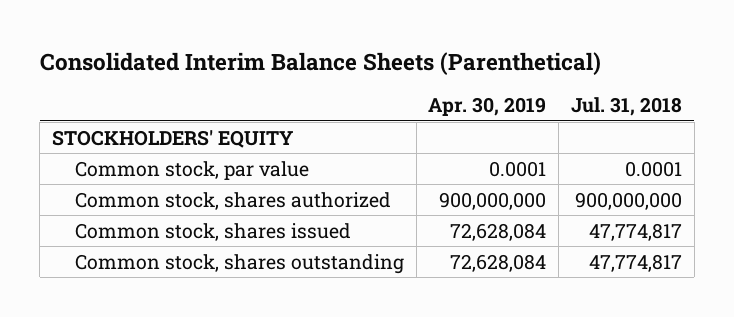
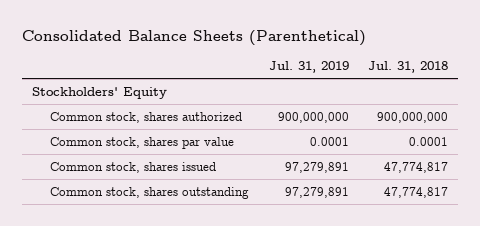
[39,52,601,76] Consolidated Interim Balance Sheets (Parenthetical) -> [21,30,366,47] Consolidated Balance Sheets (Parenthetical)
[428,97,547,117] Apr. 30, 2019 -> none
none -> [268,61,349,74] Jul. 31, 2019
[74,160,309,180] Common stock, par value -> none
[51,129,293,148] STOCKHOLDERS' EQUITY -> [31,86,167,99] Stockholders' Equity
none -> [50,136,235,149] Common stock, shares par value

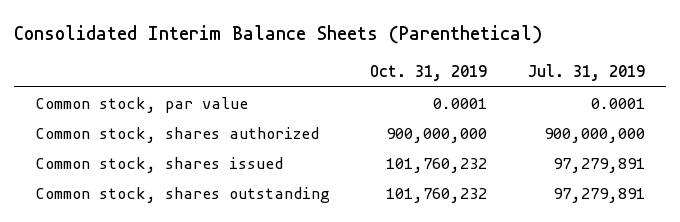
[21,30,366,47] Consolidated Balance Sheets (Parenthetical) -> [14,25,543,45] Consolidated Interim Balance Sheets (Parenthetical)
[368,61,449,74] Jul. 31, 2018 -> none
none -> [370,65,488,82] Oct. 31, 2019
[31,86,167,99] Stockholders' Equity -> none
none -> [34,96,248,113] Common stock, par value
[50,136,235,149] Common stock, shares par value -> none

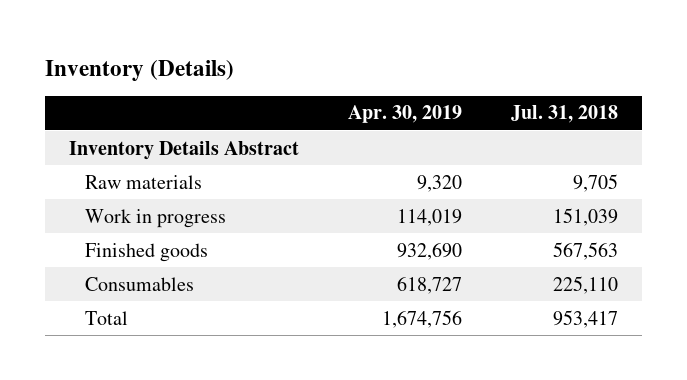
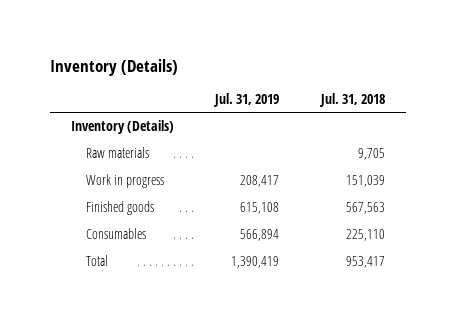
[348,105,463,124] Apr. 30, 2019 -> none
none -> [213,93,280,108] Jul. 31, 2019
[69,140,300,160] Inventory Details Abstract -> [70,120,174,135] Inventory (Details)

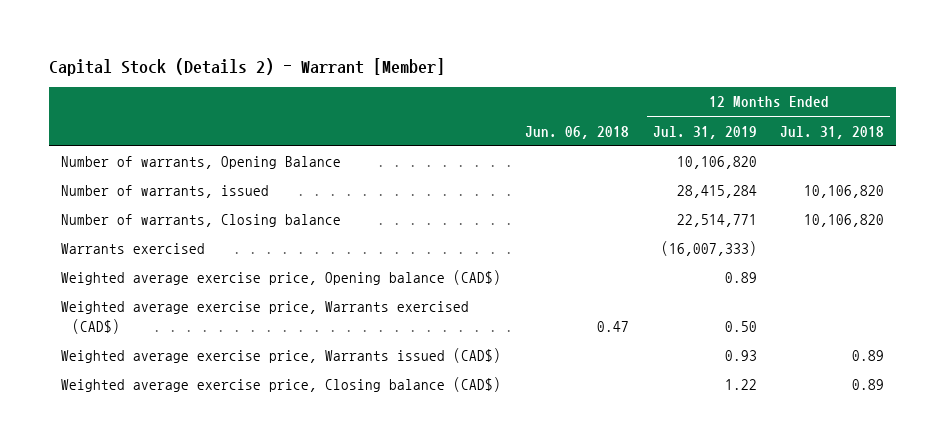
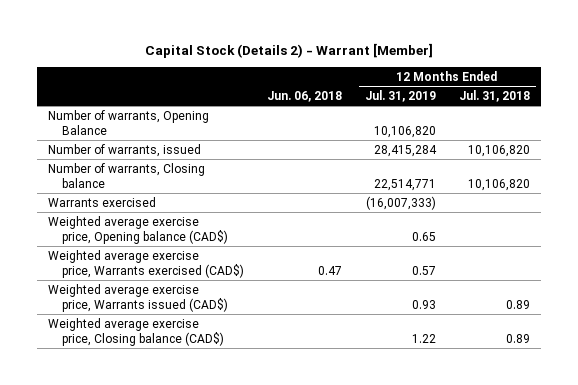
[724,272,757,284] 0.89 -> [411,231,436,241] 0.65
[724,320,757,332] 0.50 -> [411,265,436,275] 0.57

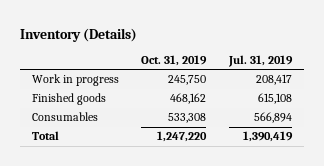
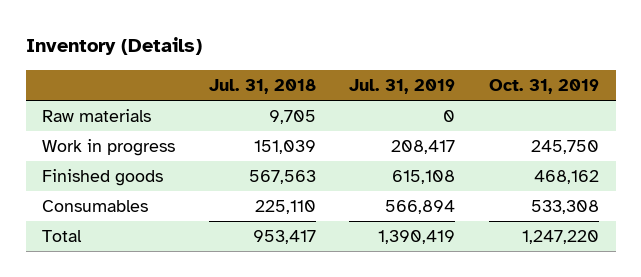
none -> [208,78,316,94] Jul. 31, 2018
none -> [42,109,152,123] Raw materials

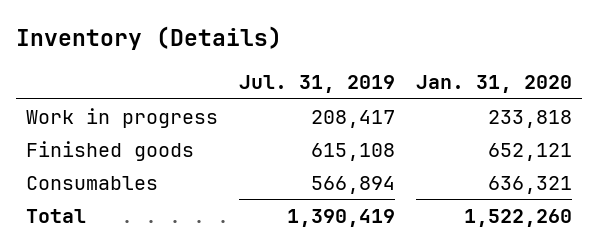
[208,78,316,94] Jul. 31, 2018 -> none
[488,78,599,94] Oct. 31, 2019 -> none
none -> [415,75,572,94] Jan. 31, 2020
[42,109,152,123] Raw materials -> none

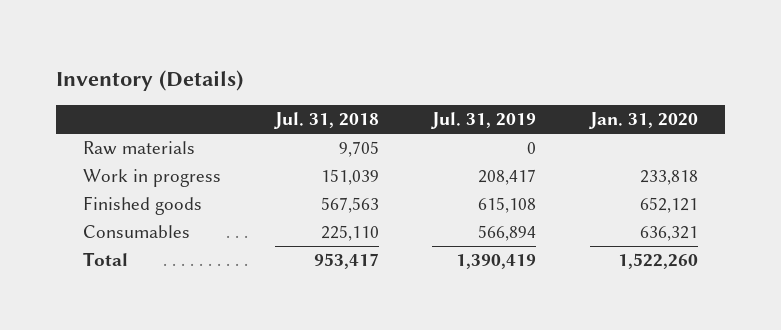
none -> [273,112,379,130] Jul. 31, 2018
none -> [83,141,196,156] Raw materials

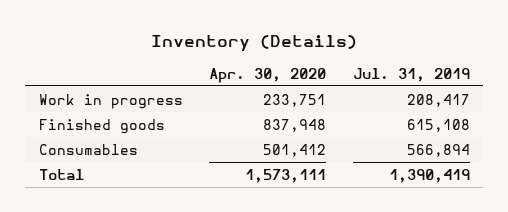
[273,112,379,130] Jul. 31, 2018 -> none
[589,112,699,130] Jan. 31, 2020 -> none
none -> [209,67,327,83] Apr. 30, 2020
[83,141,196,156] Raw materials -> none

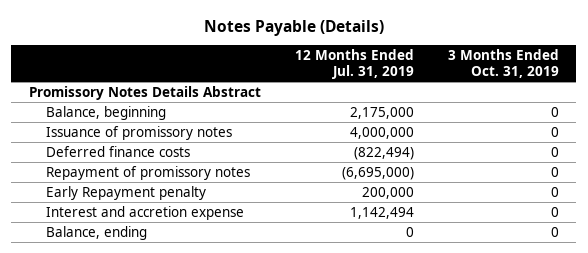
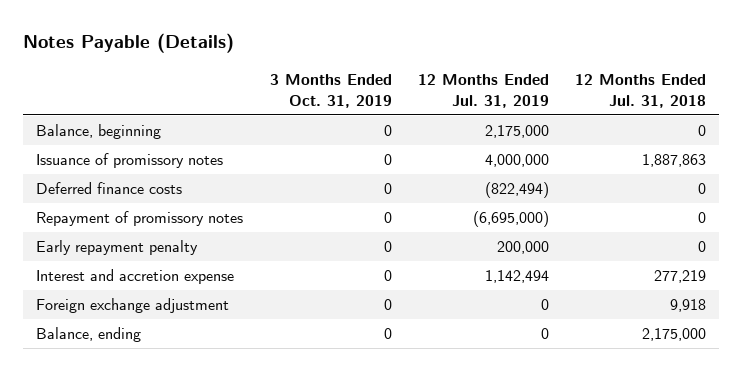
none -> [575,74,707,108] 12 Months Ended Jul. 31, 2018
[28,85,261,100] Promissory Notes Details Abstract -> none
[46,185,207,200] Early Repayment penalty -> [36,240,199,256] Early repayment penalty
none -> [36,298,230,314] Foreign exchange adjustment

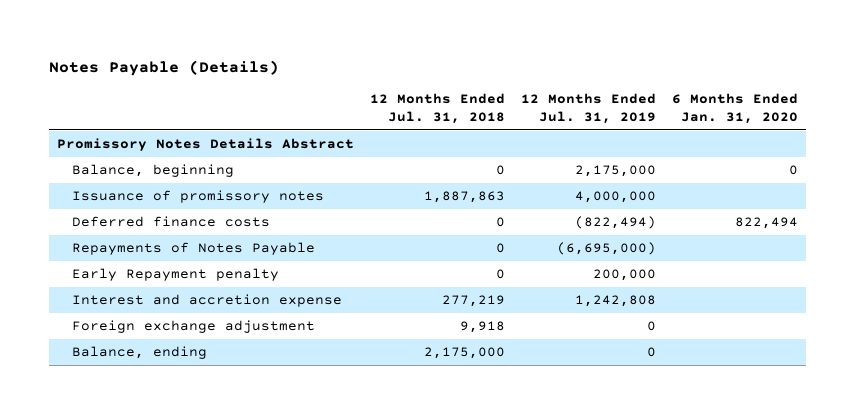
[269,74,392,108] 3 Months Ended Oct. 31, 2019 -> none
none -> [672,93,799,125] 6 Months Ended Jan. 31, 2020
none -> [57,138,355,152] Promissory Notes Details Abstract
[36,211,244,227] Repayment of promissory notes -> [71,242,315,256] Repayments of Notes Payable
[36,240,199,256] Early repayment penalty -> [71,268,279,282] Early Repayment penalty
[484,270,549,284] 1,142,494 -> [575,295,657,308] 1,242,808

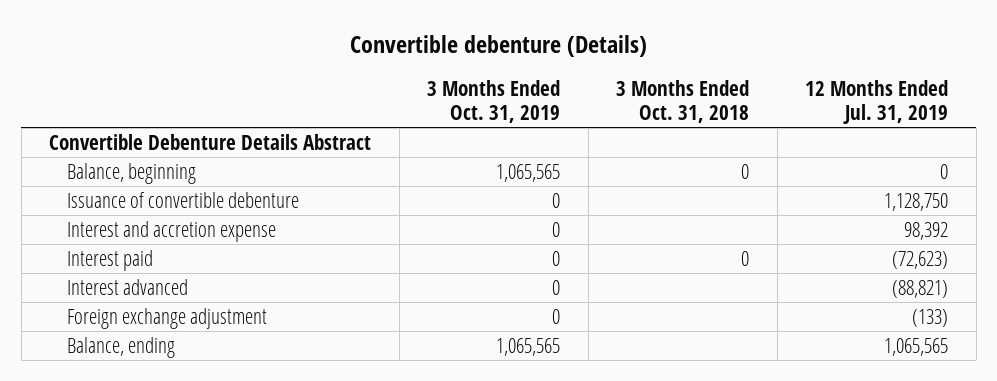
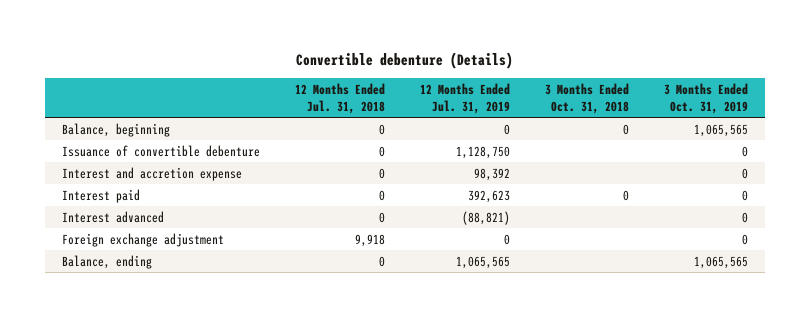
none -> [295,82,386,114] 12 Months Ended Jul. 31, 2018
[49,133,372,150] Convertible Debenture Details Abstract -> none
[892,250,949,269] (72,623) -> [467,189,510,203] 392,623
[912,308,949,327] (133) -> [503,233,510,245] 0

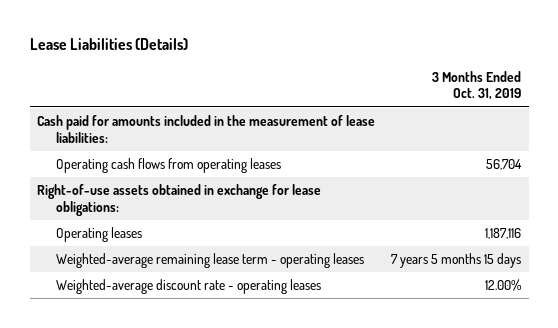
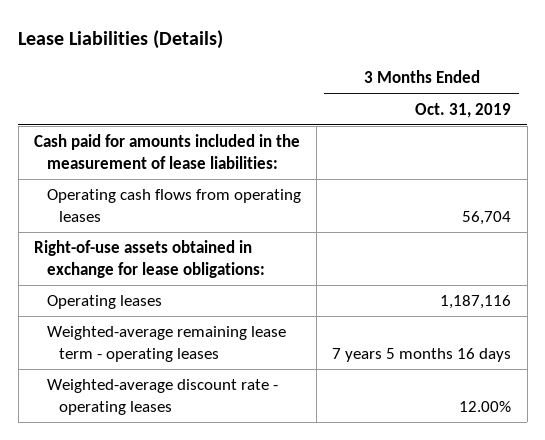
[390,253,521,269] 7 years 5 months 15 days -> [332,347,512,362] 7 years 5 months 16 days

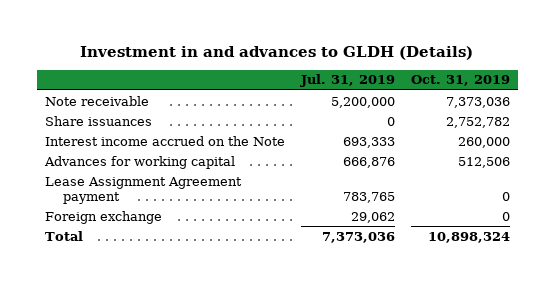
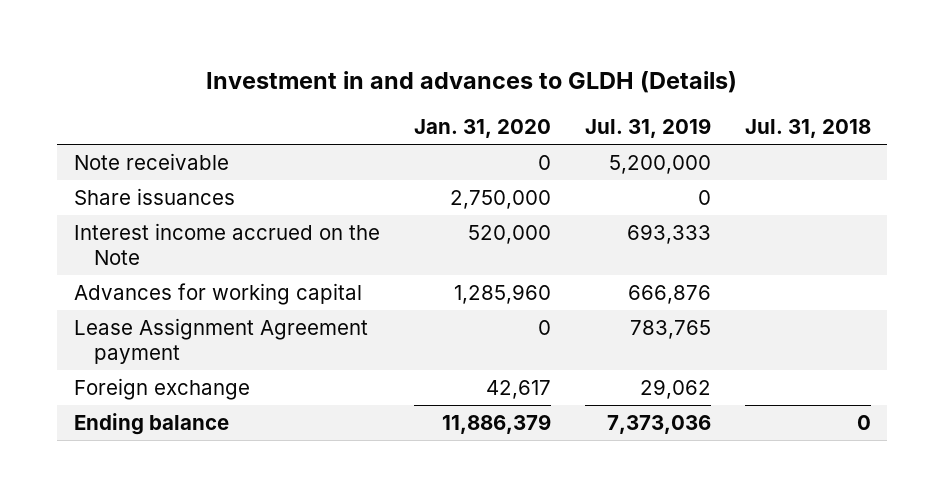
[410,75,510,87] Oct. 31, 2019 -> none
none -> [413,119,551,139] Jan. 31, 2020
none -> [744,119,871,139] Jul. 31, 2018
[45,230,84,241] Total -> [74,412,230,435] Ending balance

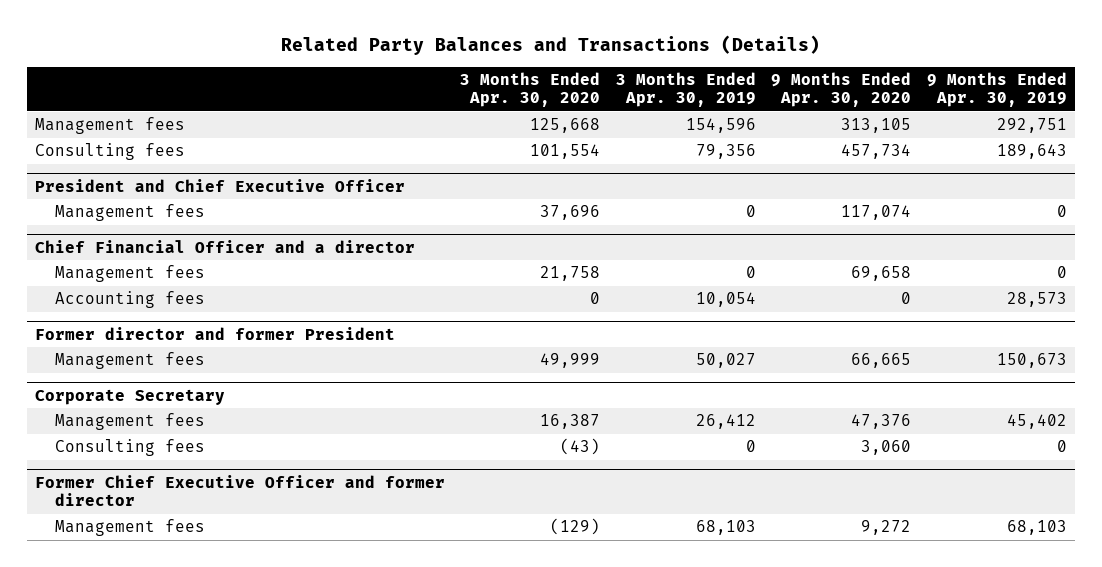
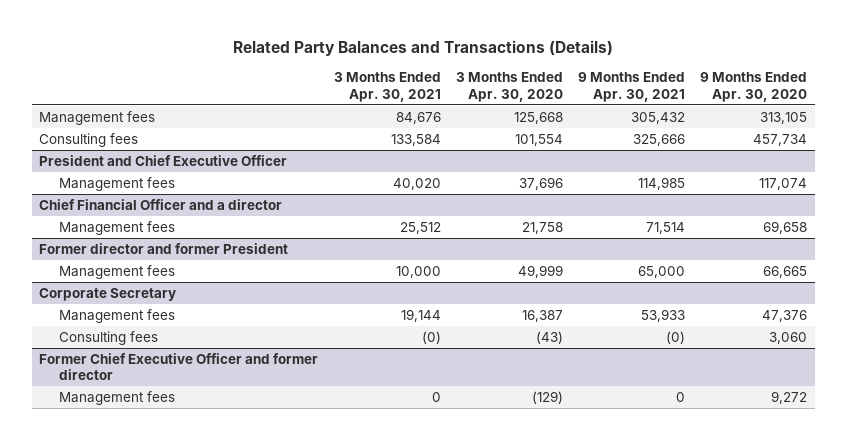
[615,71,756,108] 3 Months Ended Apr. 30, 2019 -> none
[926,71,1067,108] 9 Months Ended Apr. 30, 2019 -> none
none -> [333,72,441,102] 3 Months Ended Apr. 30, 2021
none -> [577,72,685,102] 9 Months Ended Apr. 30, 2021
[55,291,206,309] Accounting fees -> none

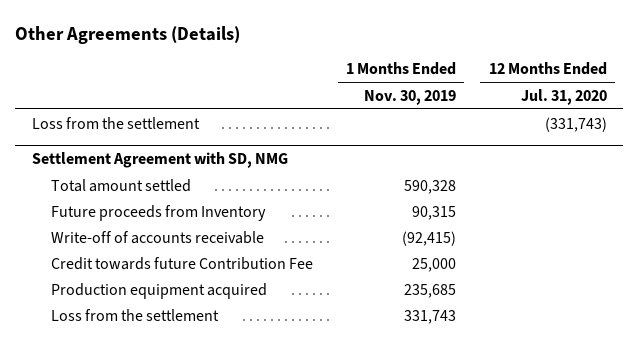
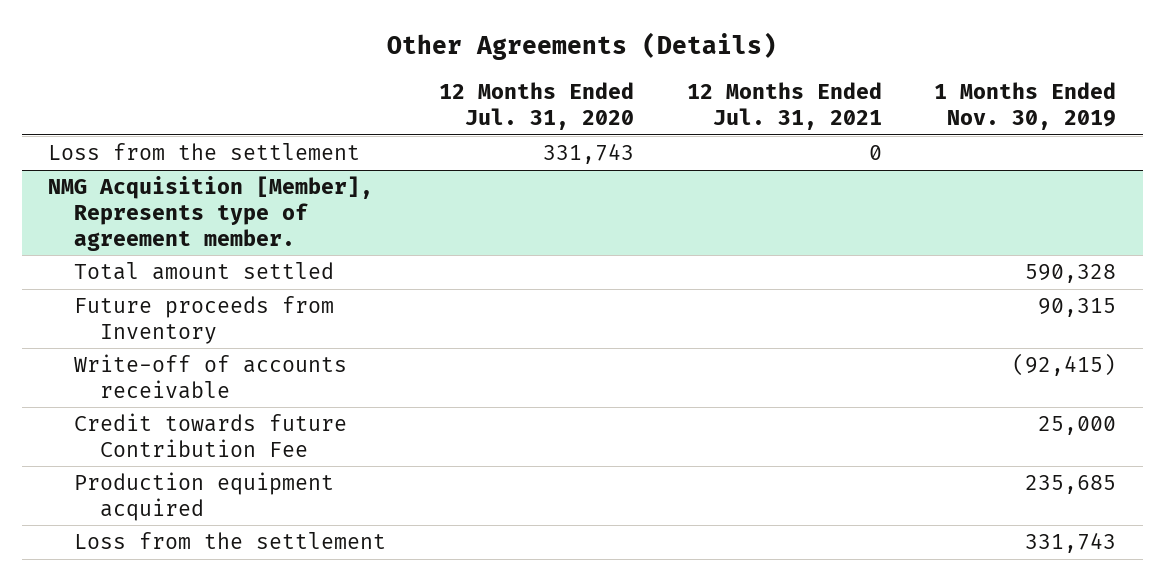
none -> [686,82,882,130] 12 Months Ended Jul. 31, 2021
[31,152,288,169] Settlement Agreement with SD, NMG -> none
[544,116,607,132] (331,743) -> [542,143,634,165] 331,743
none -> [48,176,374,251] NMG Acquisition [Member], Represents type of agreement member.

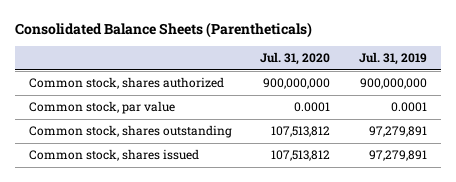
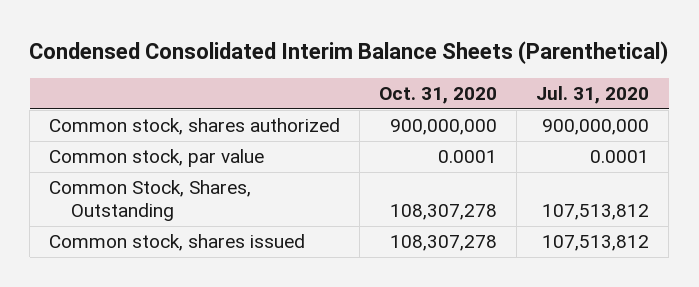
[15,22,313,39] Consolidated Balance Sheets (Parentheticals) -> [29,41,669,65] Condensed Consolidated Interim Balance Sheets (Parenthetical)
[358,52,427,66] Jul. 31, 2019 -> none
none -> [379,87,498,105] Oct. 31, 2020
[29,125,233,139] Common stock, shares outstanding -> [49,180,252,222] Common Stock, Shares, Outstanding

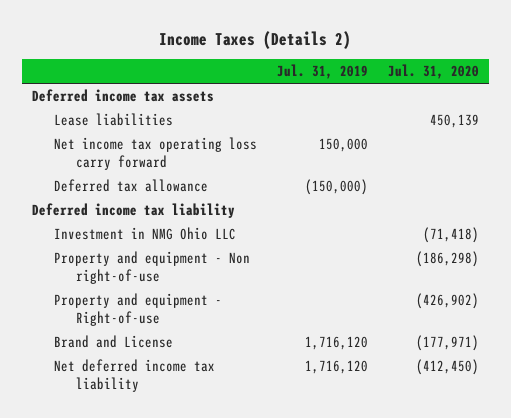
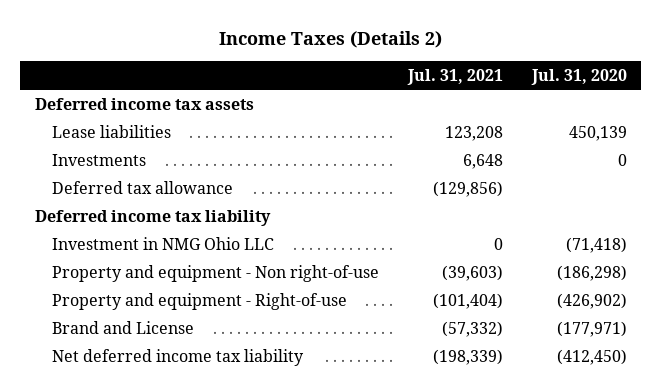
[276,64,368,80] Jul. 31, 2019 -> none
none -> [406,68,503,85] Jul. 31, 2021
[53,136,257,171] Net income tax operating loss carry forward -> none
none -> [52,153,147,166] Investments

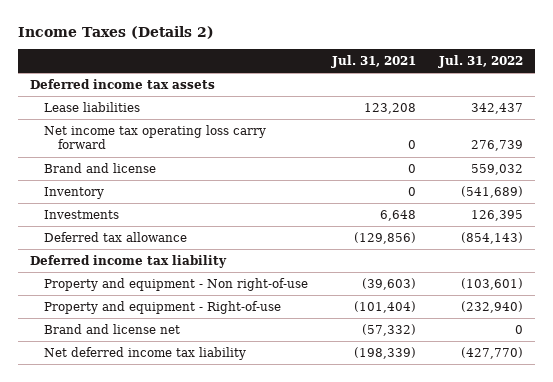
[530,68,627,85] Jul. 31, 2020 -> none
none -> [438,54,524,68] Jul. 31, 2022
none -> [44,125,267,150] Net income tax operating loss carry forward
none -> [44,163,157,174] Brand and license
none -> [44,187,105,200] Inventory
[52,236,275,250] Investment in NMG Ohio LLC -> none
[52,320,195,334] Brand and License -> [44,324,181,335] Brand and license net

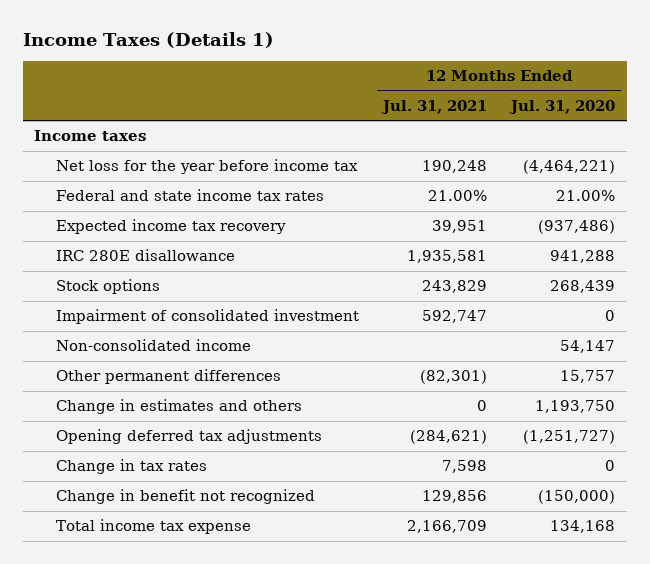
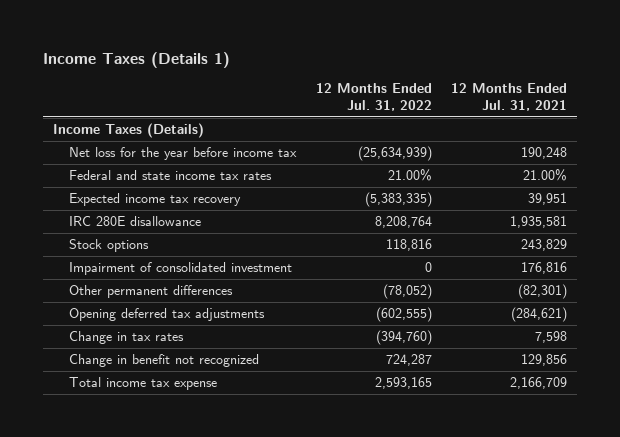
[509,99,616,114] Jul. 31, 2020 -> none
none -> [315,83,432,111] 12 Months Ended Jul. 31, 2022
[34,130,147,142] Income taxes -> [52,123,204,139] Income Taxes (Details)
[56,339,252,352] Non-consolidated income -> none
[422,310,488,324] 592,747 -> [521,262,568,275] 176,816
[56,399,303,415] Change in estimates and others -> none

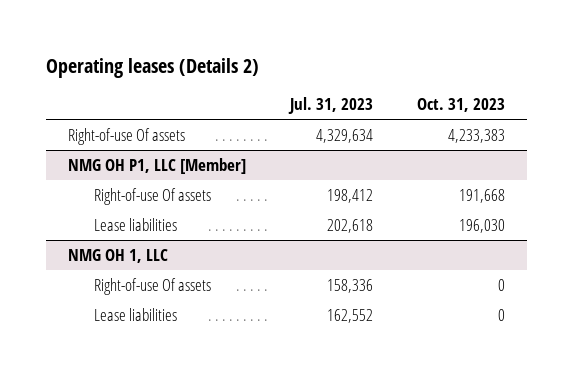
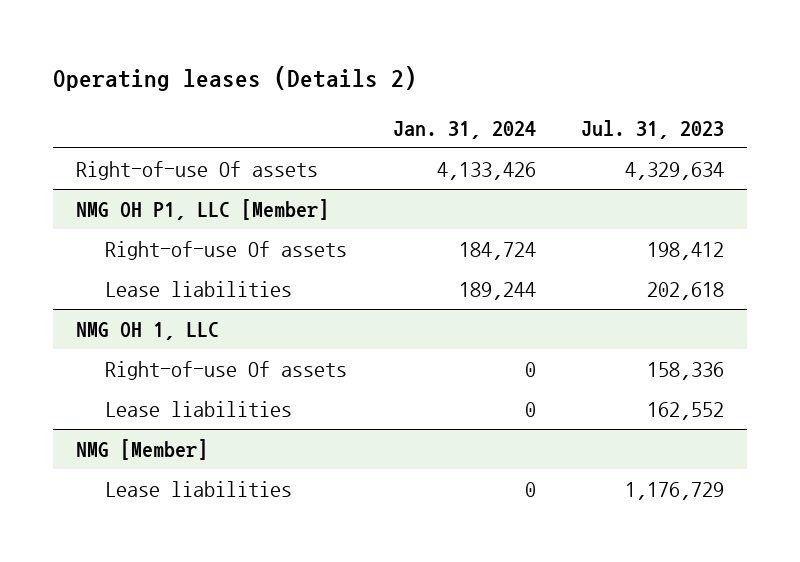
[417,98,506,113] Oct. 31, 2023 -> none
none -> [392,120,536,139] Jan. 31, 2024
none -> [76,438,209,460] NMG [Member]
none -> [105,480,293,497] Lease liabilities

